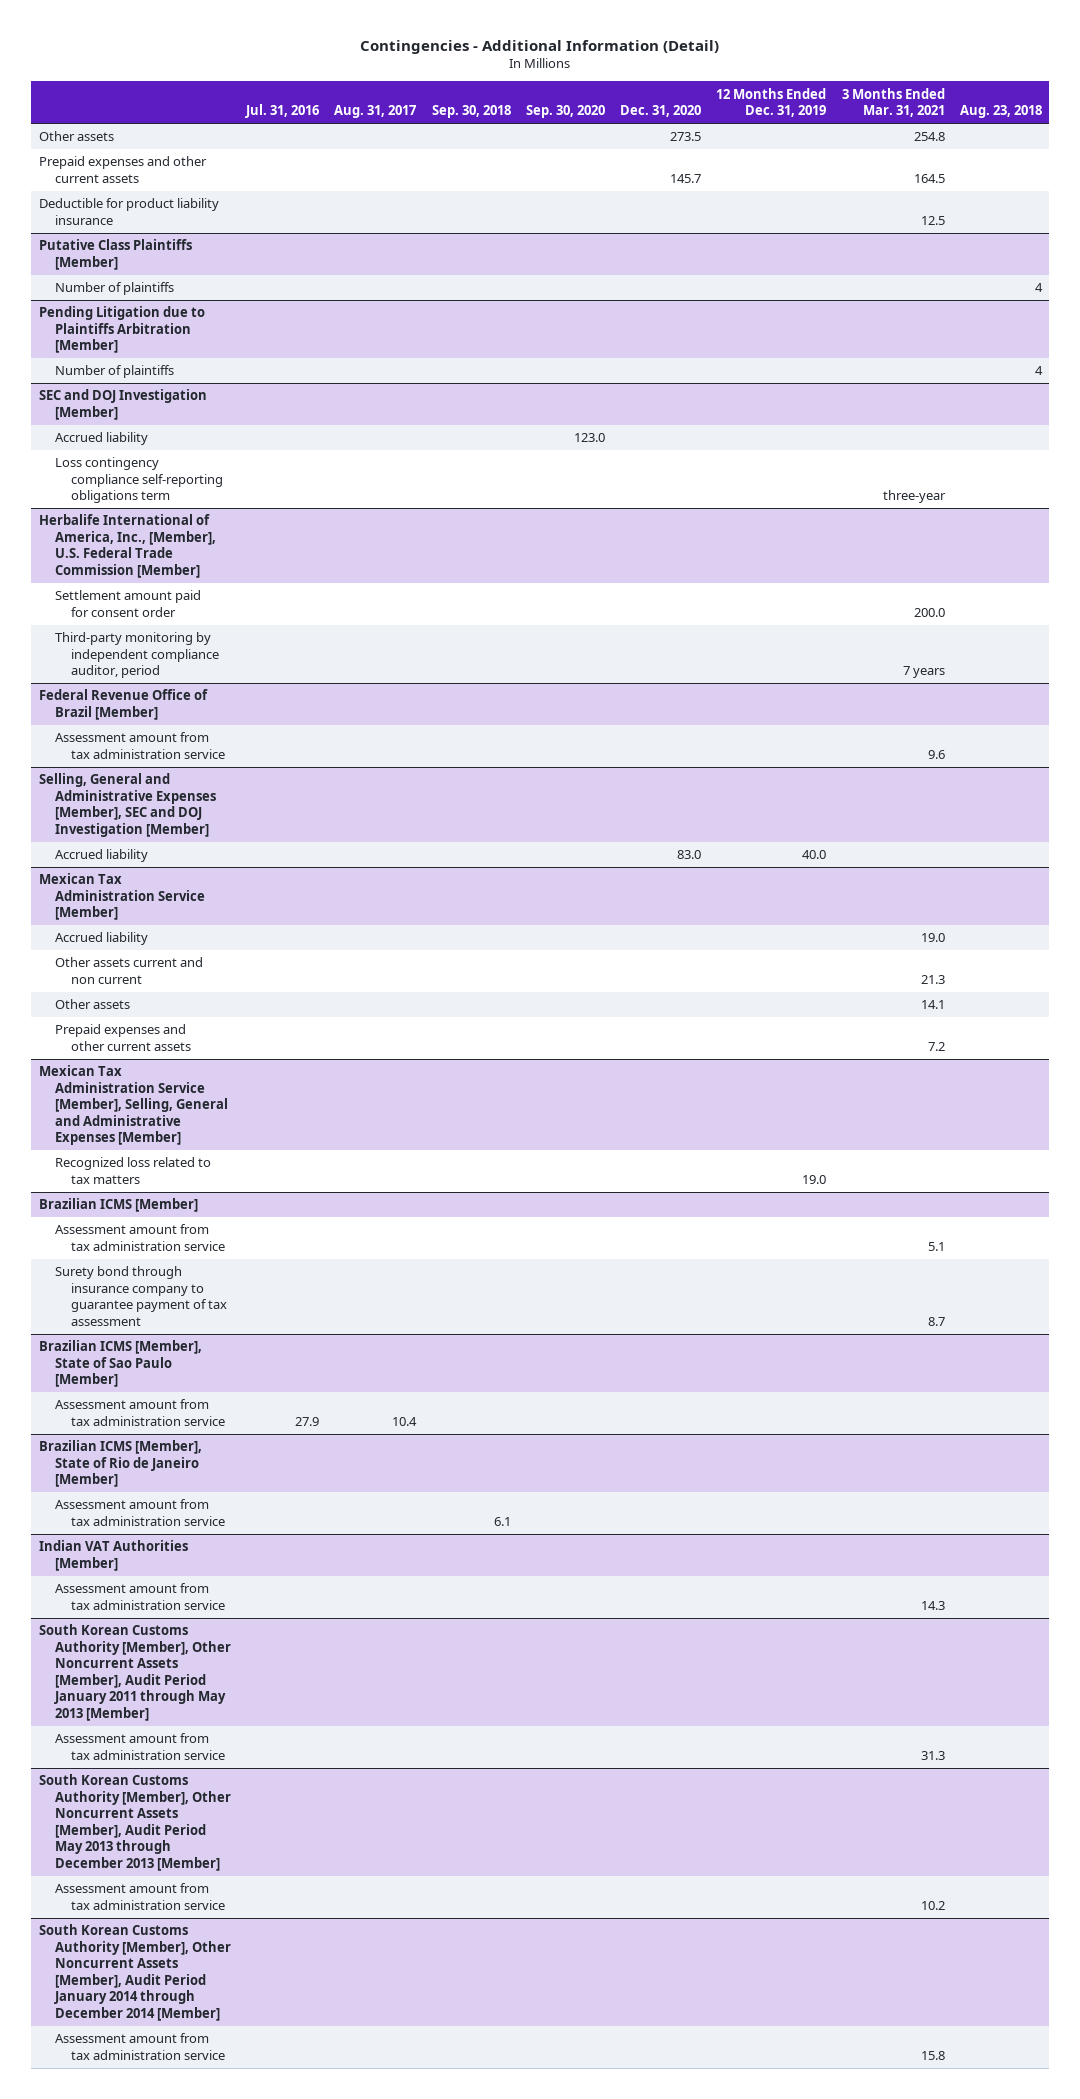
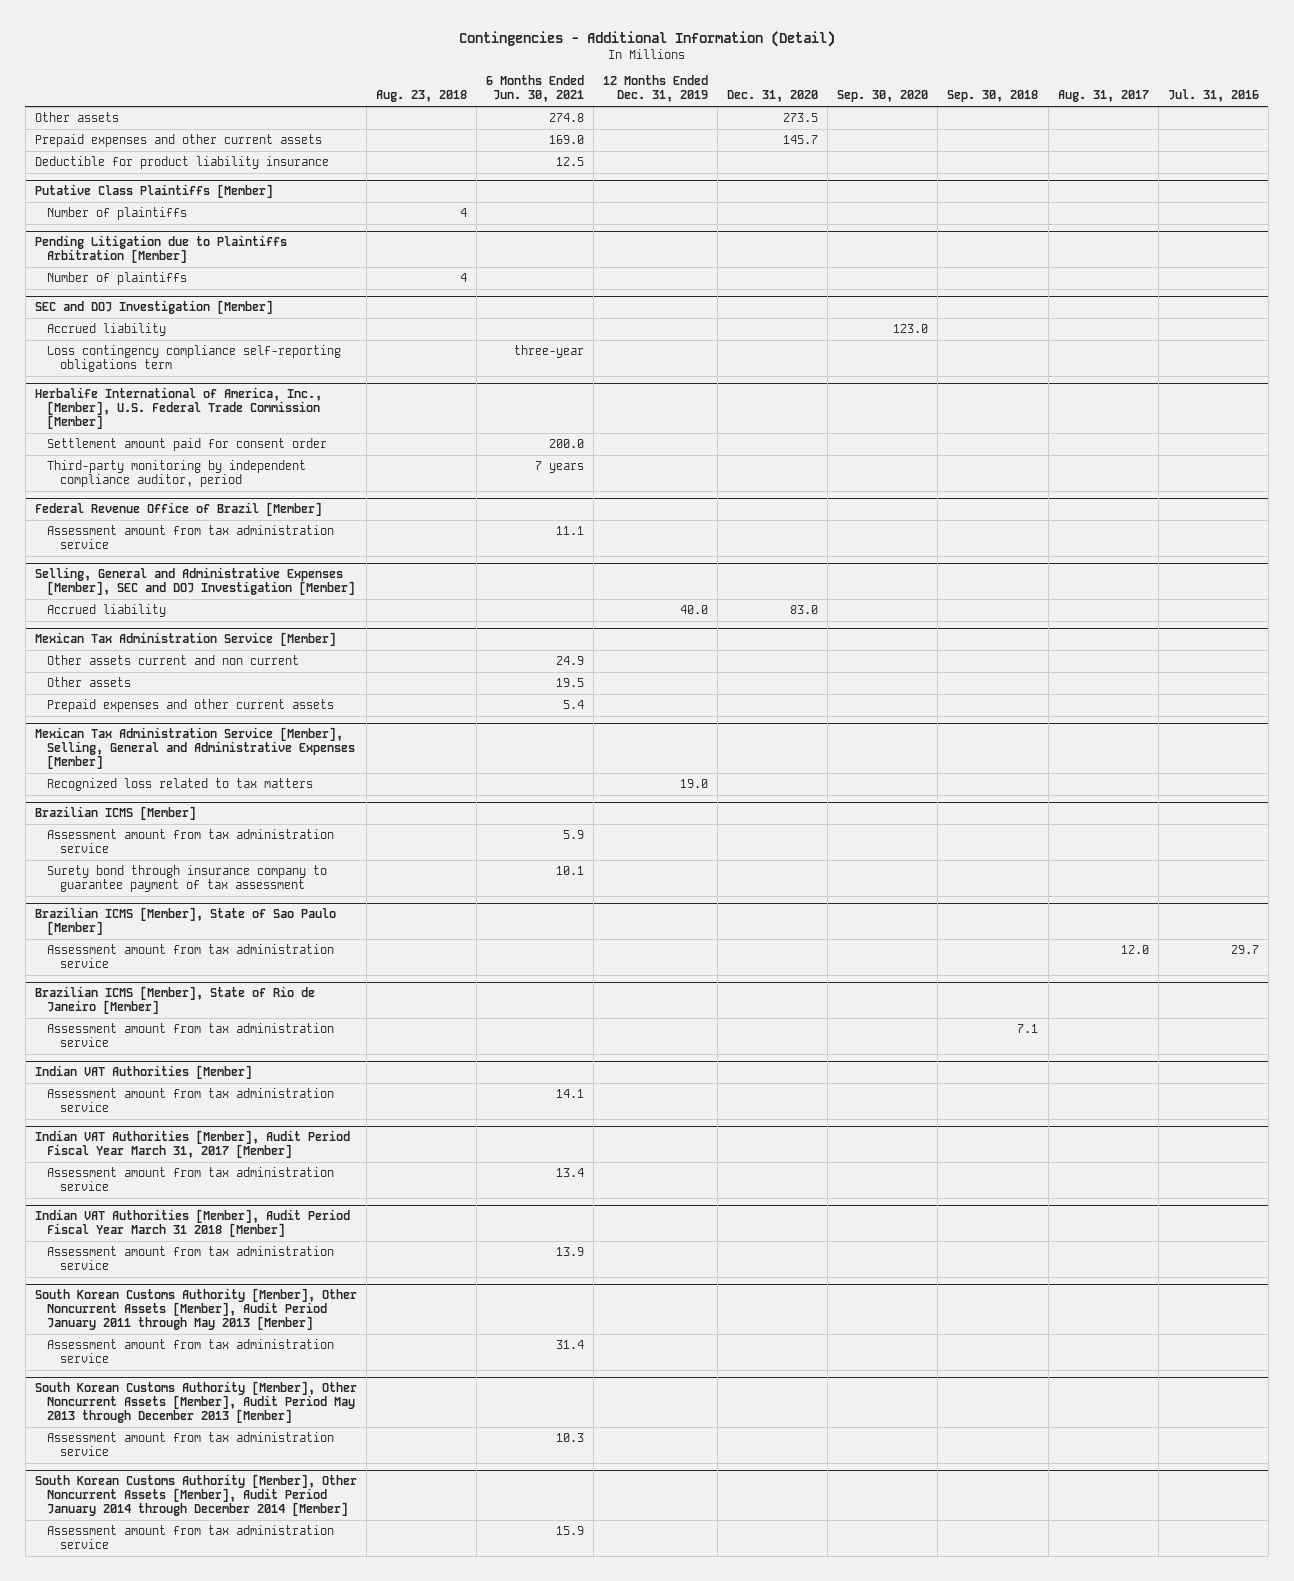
[841,87,945,118] 3 Months Ended Mar. 31, 2021 -> none
none -> [486,75,585,103] 6 Months Ended Jun. 30, 2021
[54,932,148,946] Accrued liability -> none
[295,1416,320,1426] 27.9 -> [1230,944,1259,954] 29.7
[392,1416,418,1426] 10.4 -> [1120,944,1149,954] 12.0
[493,1516,511,1526] 6.1 -> [1017,1023,1039,1033] 7.1
none -> [34,1129,350,1159] Indian VAT Authorities [Member], Audit Period Fiscal Year March 31, 2017 [Member]
none -> [47,1166,335,1192] Assessment amount from tax administration service
none -> [34,1208,350,1238] Indian VAT Authorities [Member], Audit Period Fiscal Year March 31 2018 [Member]
none -> [47,1245,335,1271] Assessment amount from tax administration service

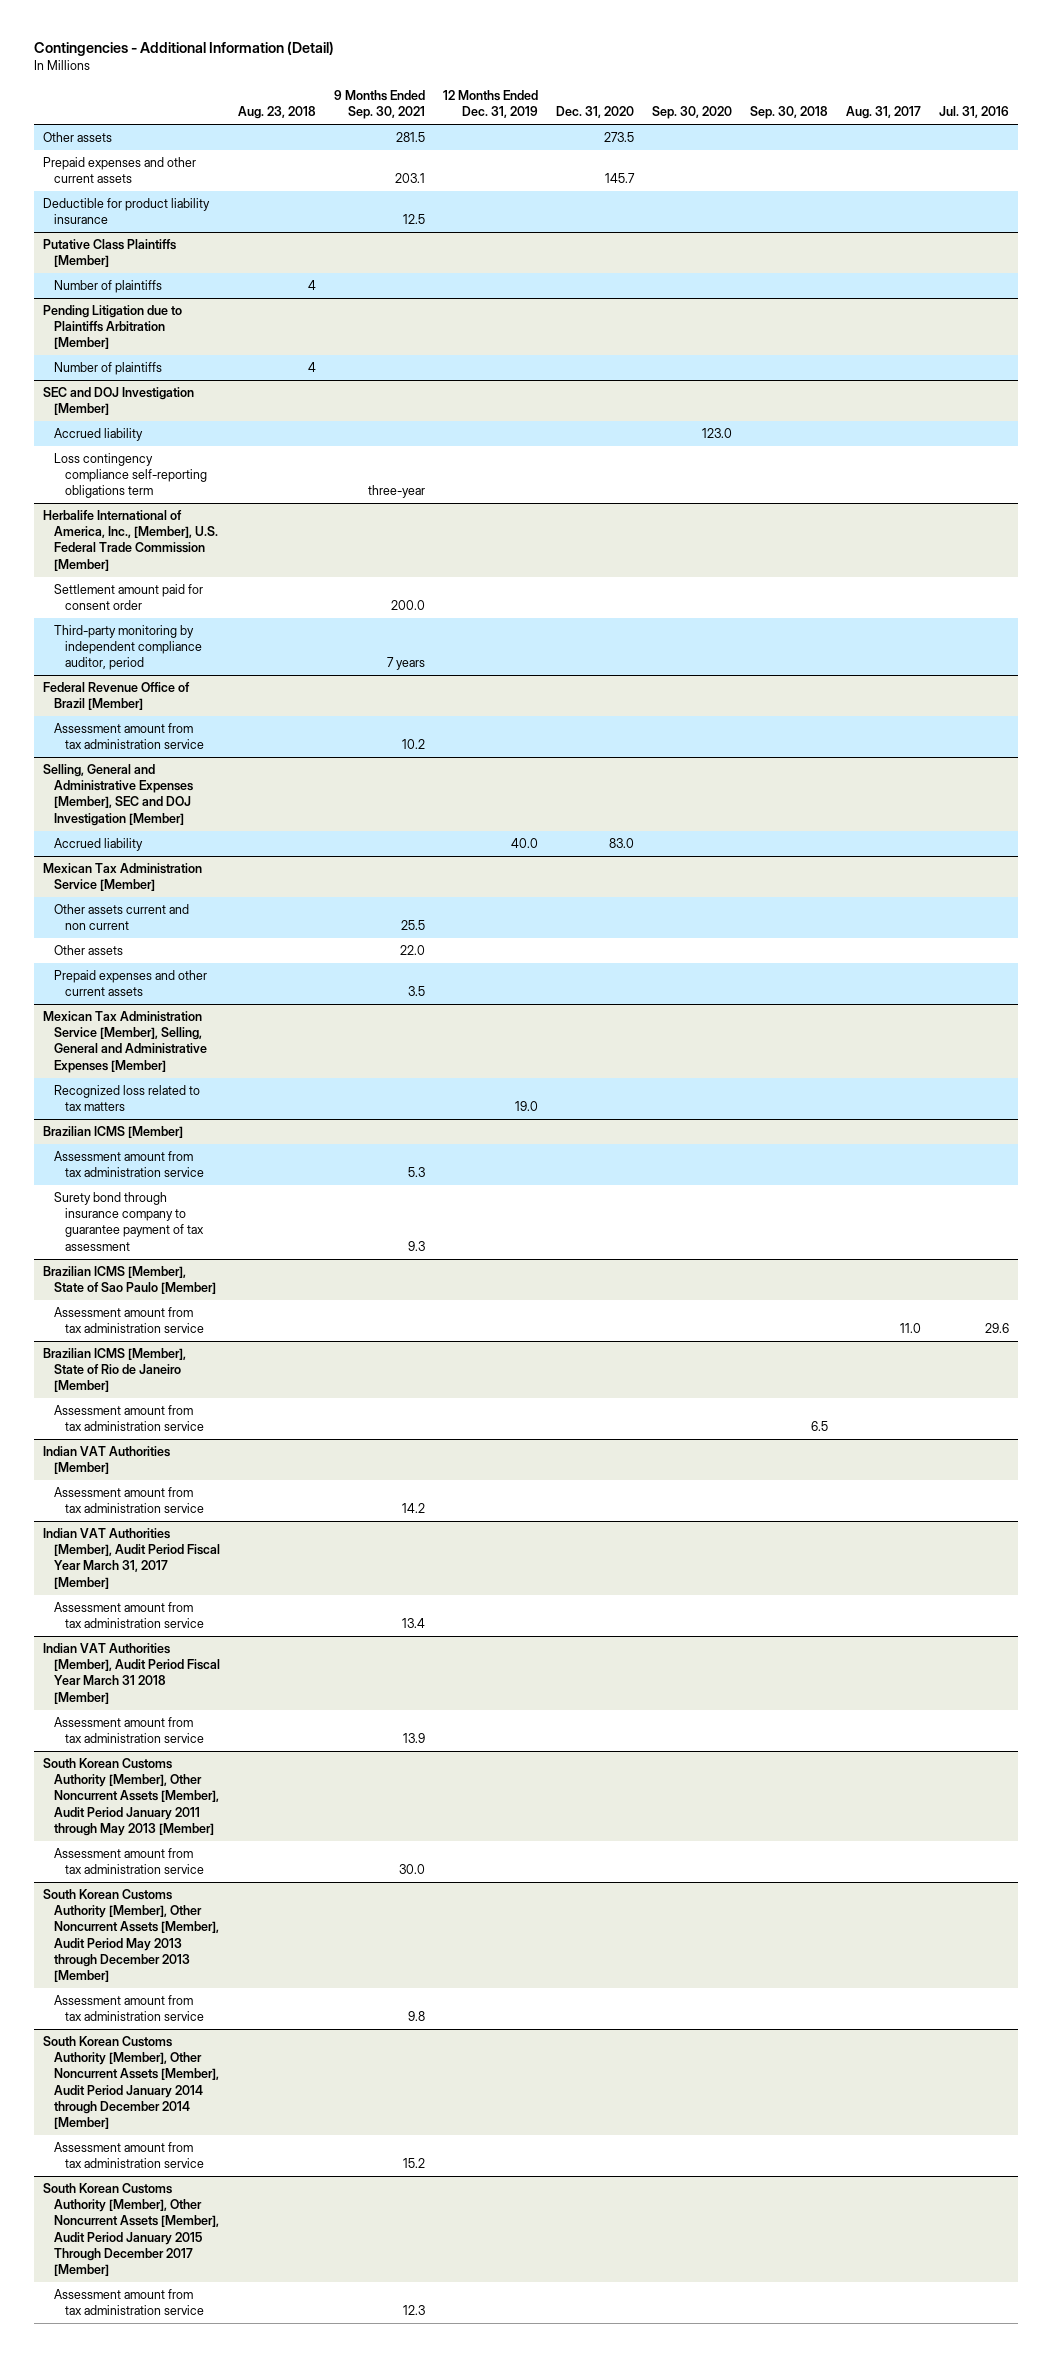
[486,75,585,103] 6 Months Ended Jun. 30, 2021 -> none
none -> [334,90,426,120] 9 Months Ended Sep. 30, 2021
[1120,944,1149,954] 12.0 -> [900,1323,922,1334] 11.0
[1230,944,1259,954] 29.7 -> [985,1323,1010,1334] 29.6
[1017,1023,1039,1033] 7.1 -> [811,1421,829,1432] 6.5
none -> [42,2183,220,2277] South Korean Customs Authority [Member], Other Noncurrent Assets [Member], Audit Period January 2015 Through December 2017 [Member]
none -> [54,2289,205,2316] Assessment amount from tax administration service

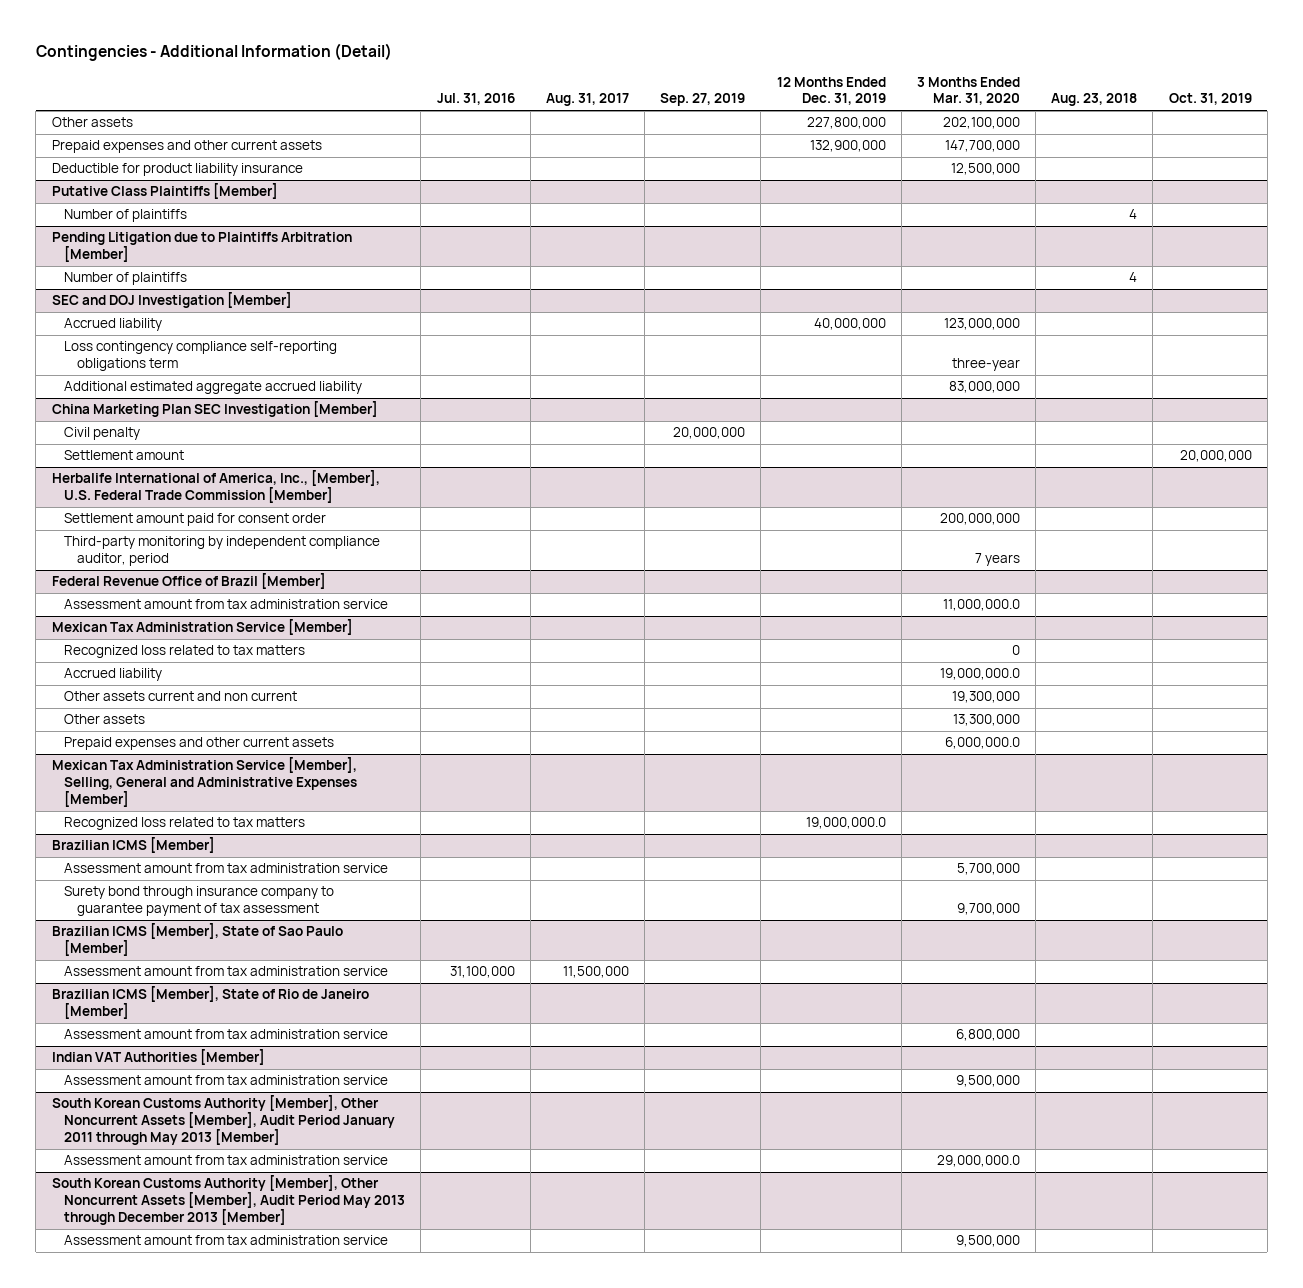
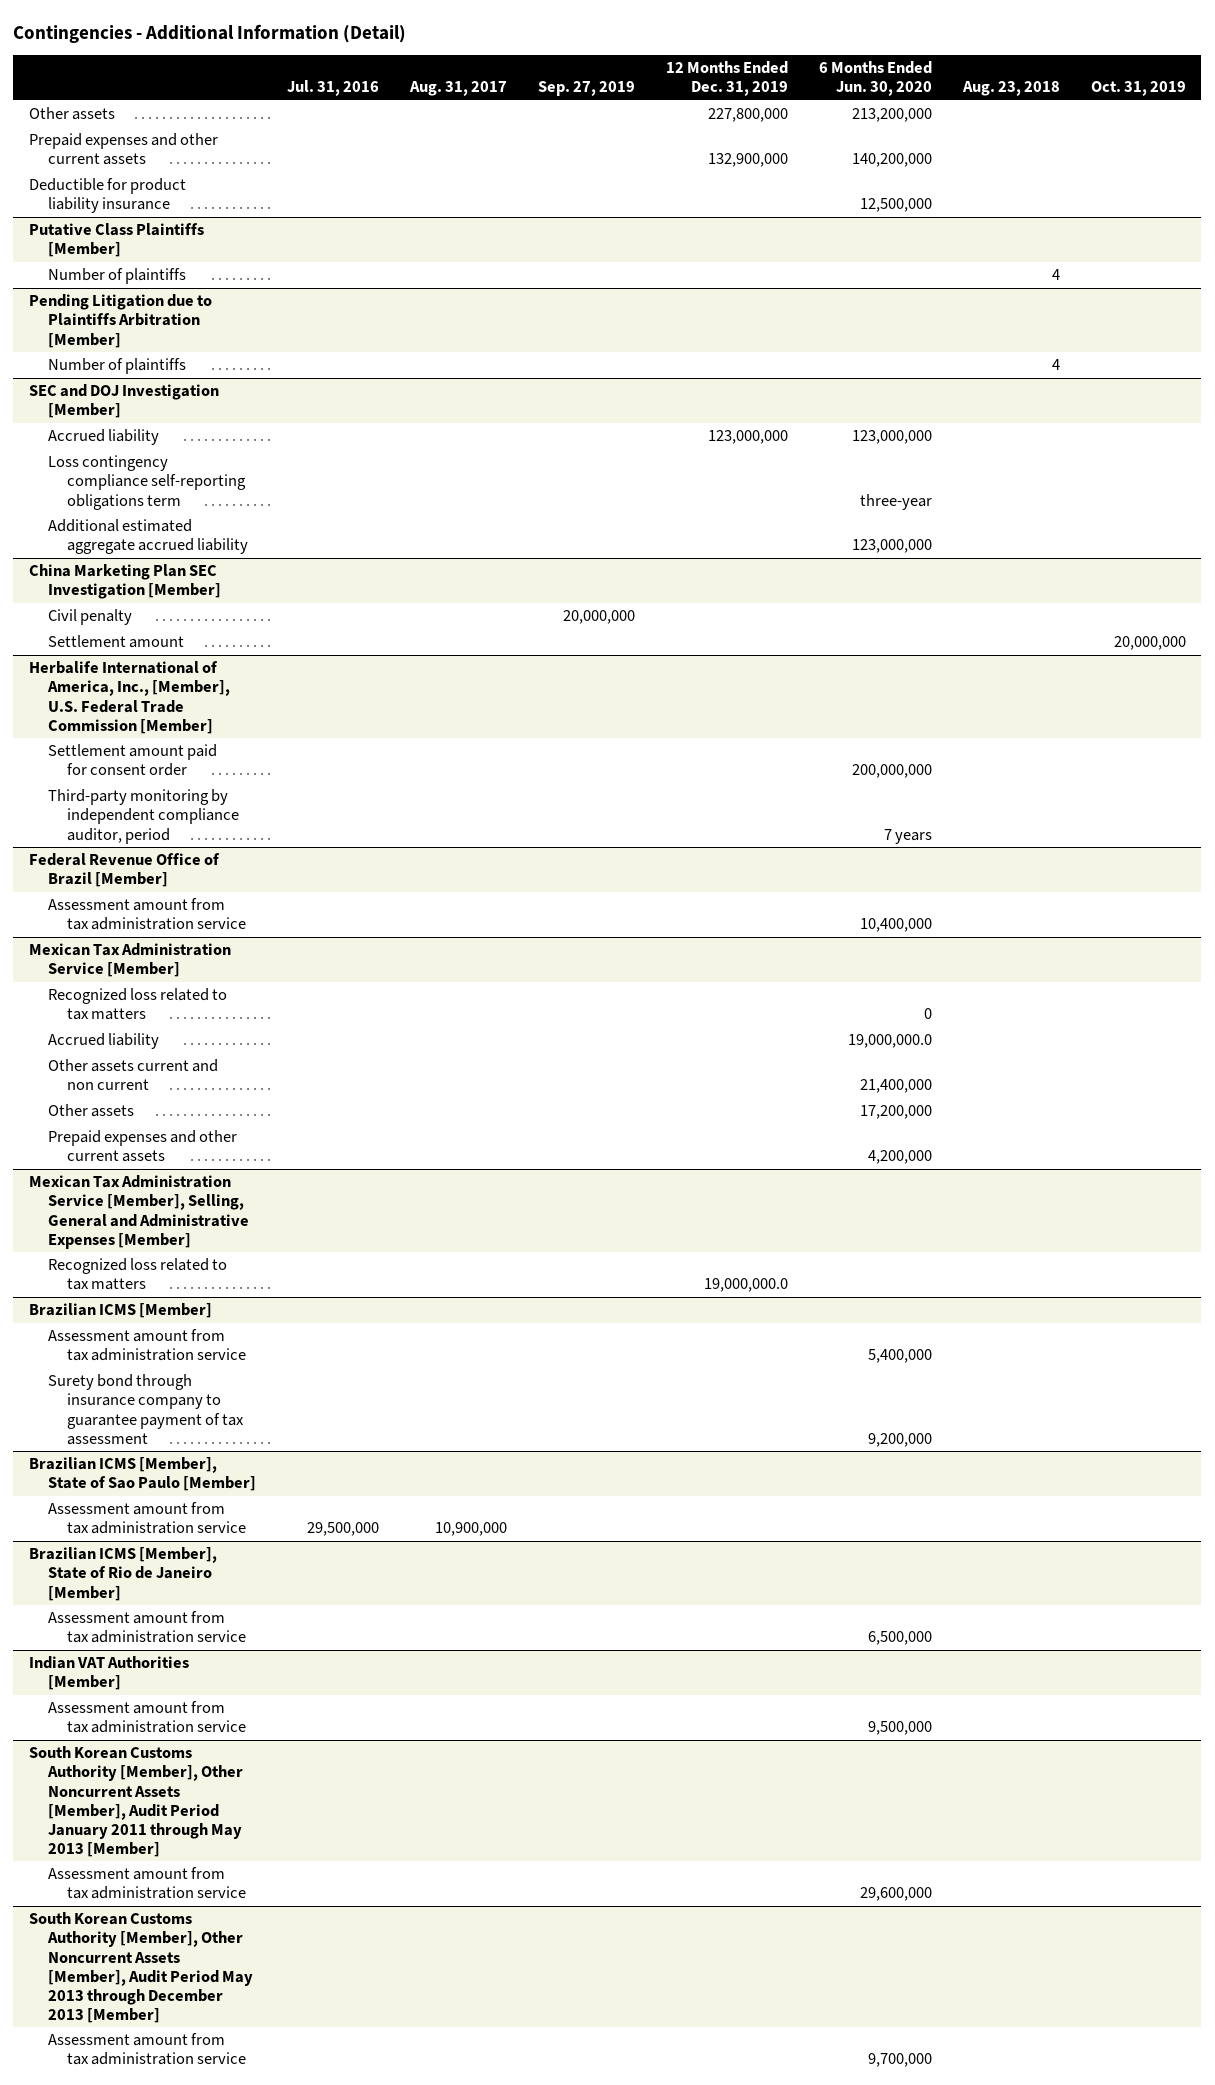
[916,76,1020,106] 3 Months Ended Mar. 31, 2020 -> none
none -> [818,61,932,97] 6 Months Ended Jun. 30, 2020
[813,318,886,331] 40,000,000 -> [707,430,788,445] 123,000,000
[449,966,515,979] 31,100,000 -> [306,1522,379,1537] 29,500,000
[562,966,629,979] 11,500,000 -> [434,1522,507,1537] 10,900,000

